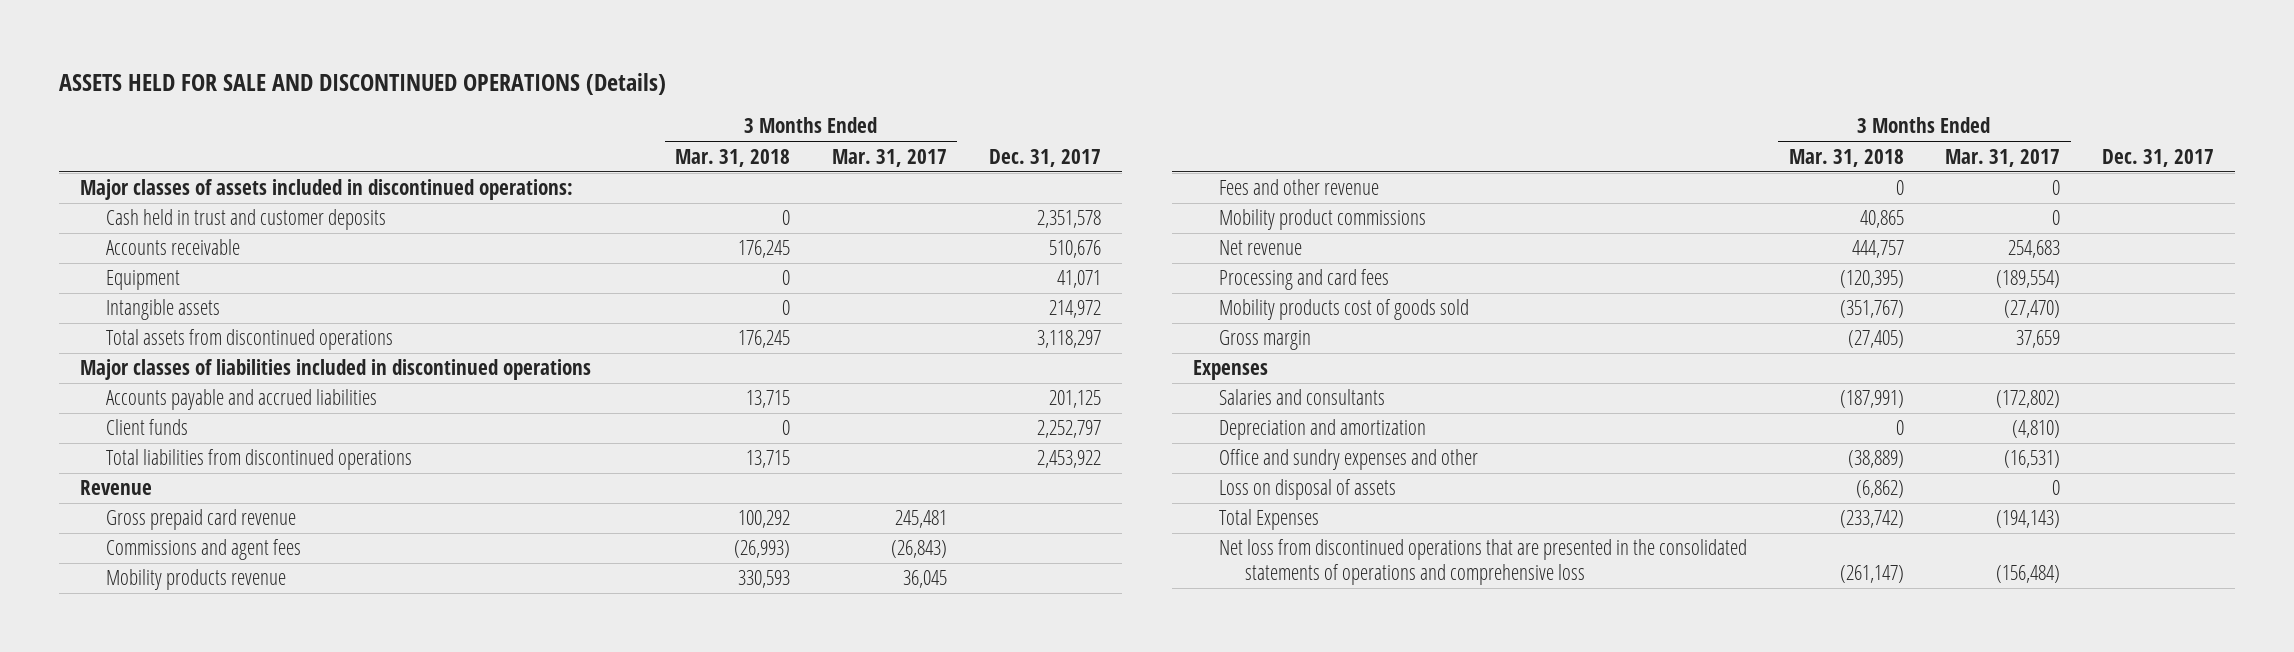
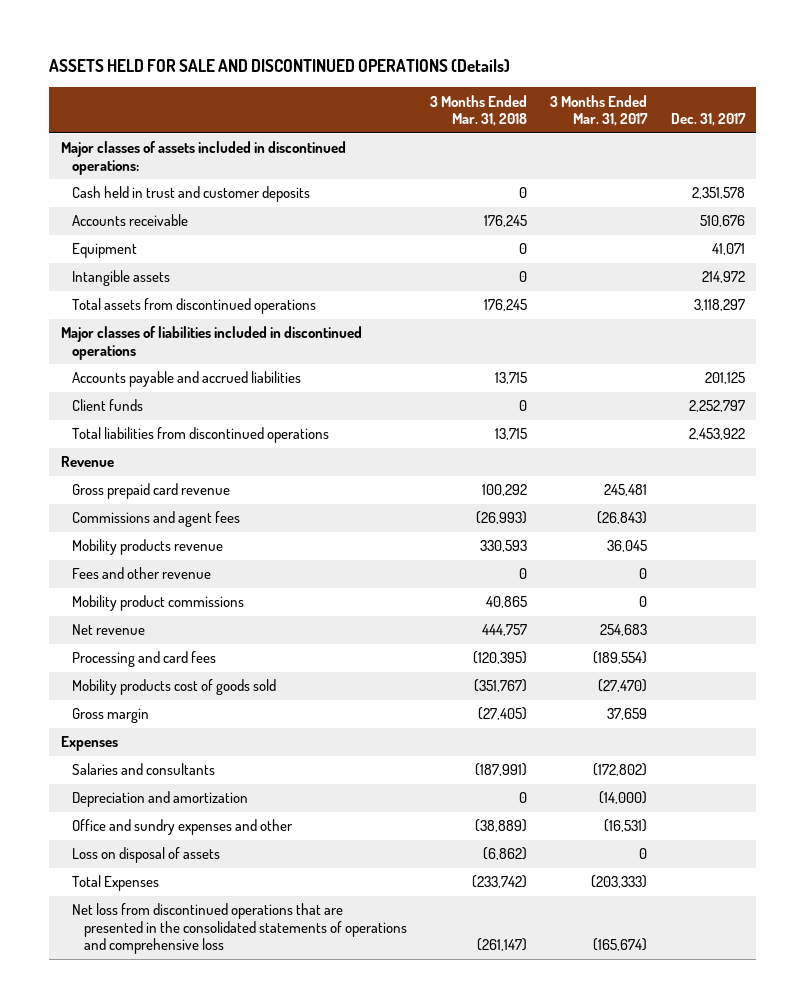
[2012,420,2061,439] (4,810) -> [599,791,648,805] (14,000)
[1996,510,2061,529] (194,143) -> [591,875,648,889] (203,333)
[1996,564,2061,583] (156,484) -> [593,938,648,952] (165,674)

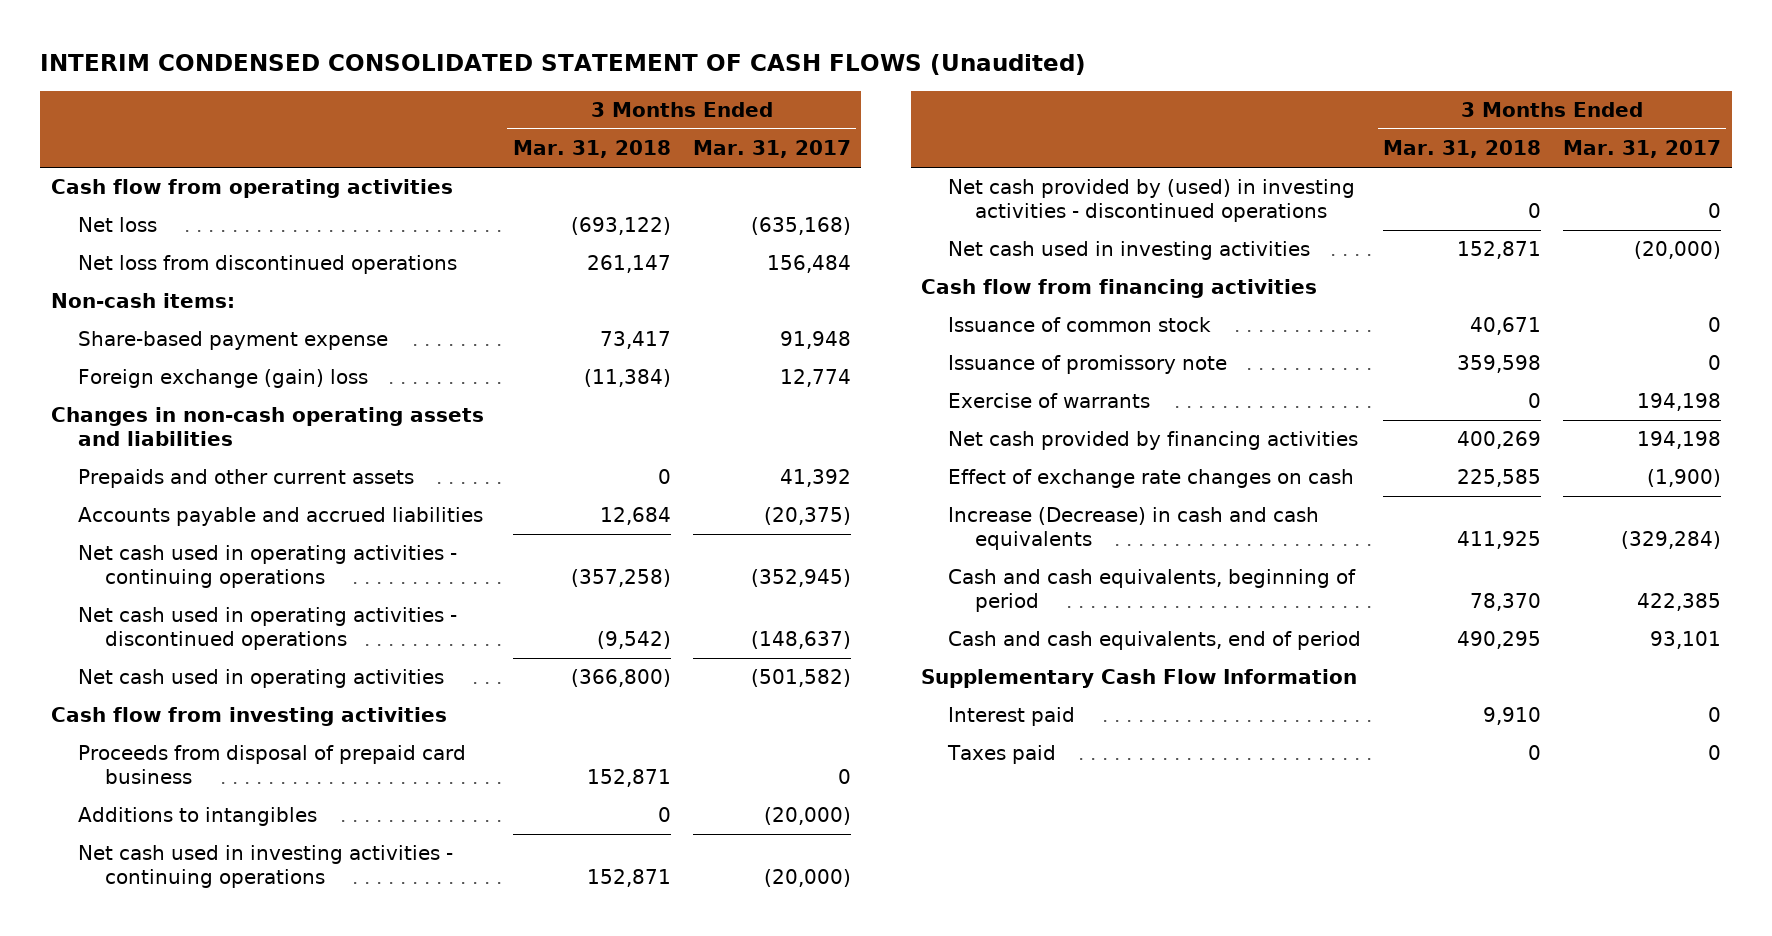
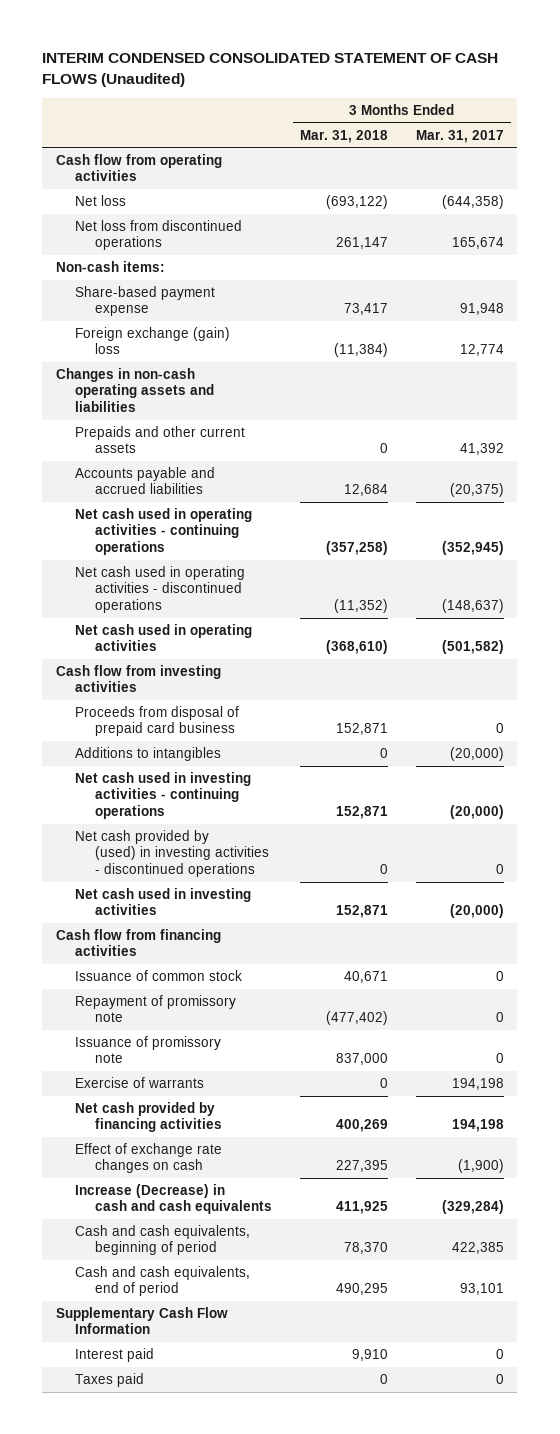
[750,217,851,236] (635,168) -> [441,195,504,210] (644,358)
[766,255,851,274] 156,484 -> [451,237,504,250] 165,674
[596,631,671,650] (9,542) -> [333,598,388,613] (11,352)
[570,669,671,688] (366,800) -> [325,640,388,655] (368,610)
none -> [75,995,237,1023] Repayment of promissory note
[1457,355,1542,374] 359,598 -> [335,1053,388,1066] 837,000
[1457,469,1542,488] 225,585 -> [335,1160,388,1173] 227,395

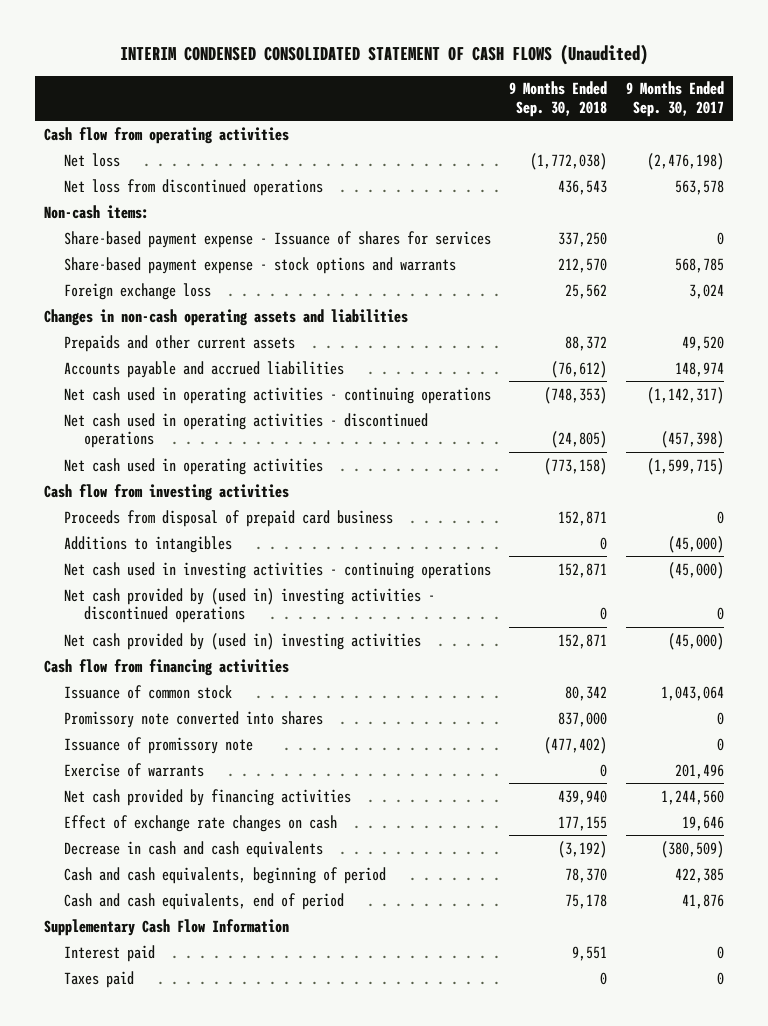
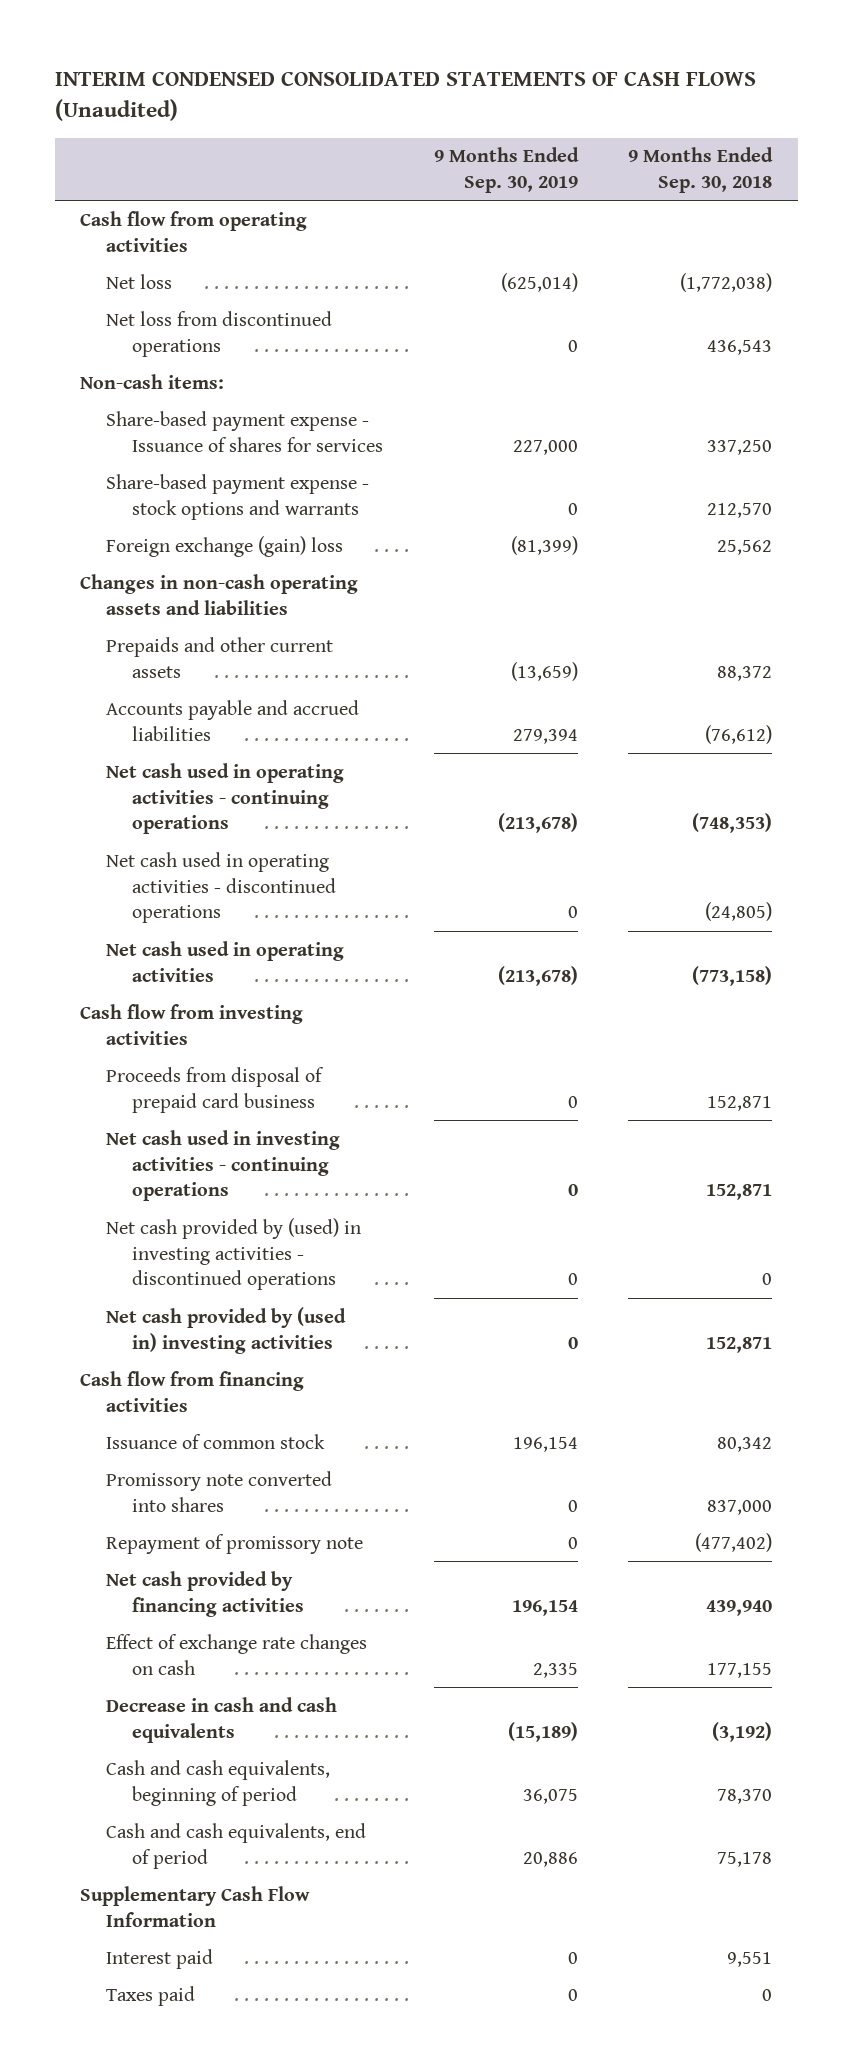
[119,43,648,65] INTERIM CONDENSED CONSOLIDATED STATEMENT OF CASH FLOWS (Unaudited) -> [54,70,756,122] INTERIM CONDENSED CONSOLIDATED STATEMENTS OF CASH FLOWS (Unaudited)
[625,81,724,117] 9 Months Ended Sep. 30, 2017 -> none
none -> [433,147,579,194] 9 Months Ended Sep. 30, 2019
[63,282,211,300] Foreign exchange loss -> [106,535,344,557] Foreign exchange (gain) loss
[63,535,232,553] Additions to intangibles -> none
[63,587,435,624] Net cash provided by (used in) investing activities - discontinued operations -> [106,1217,362,1291] Net cash provided by (used) in investing activities - discontinued operations
[63,762,204,777] Exercise of warrants -> none
[63,736,253,754] Issuance of promissory note -> [106,1533,364,1554] Repayment of promissory note

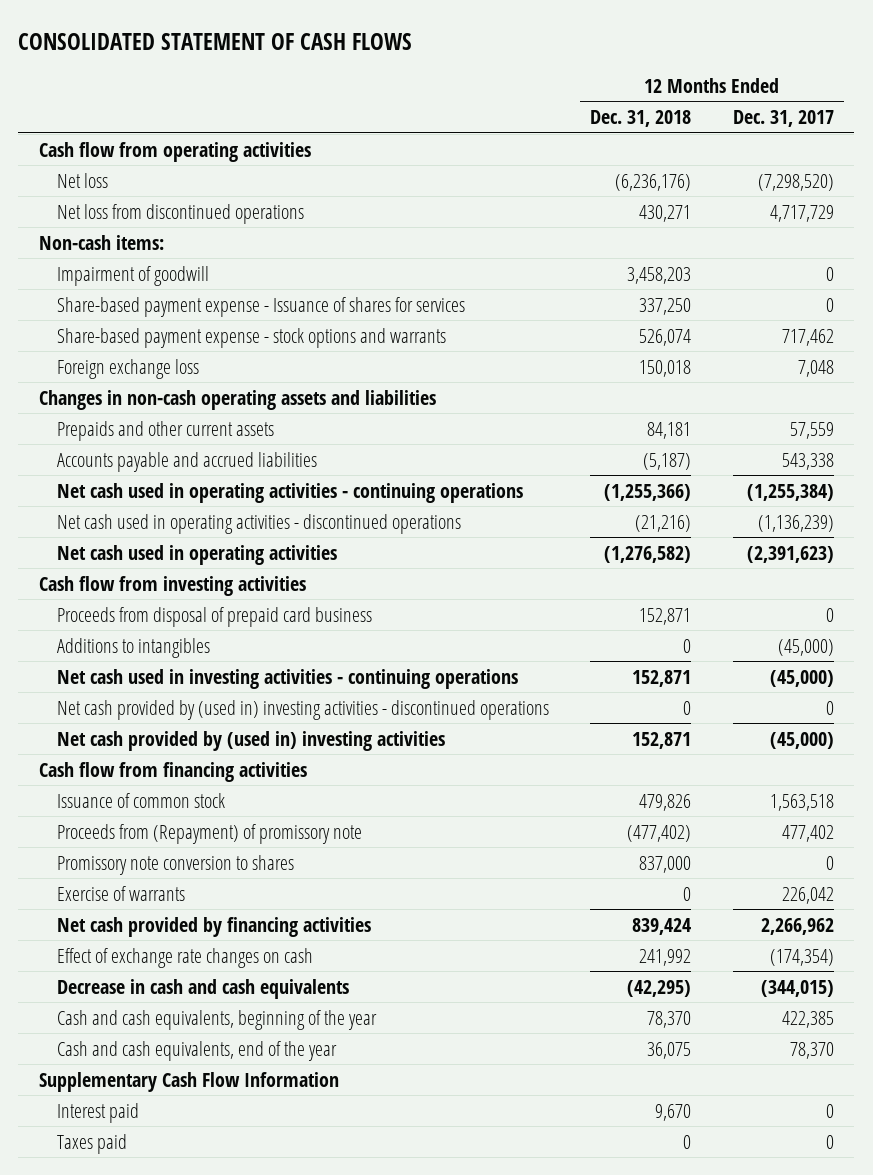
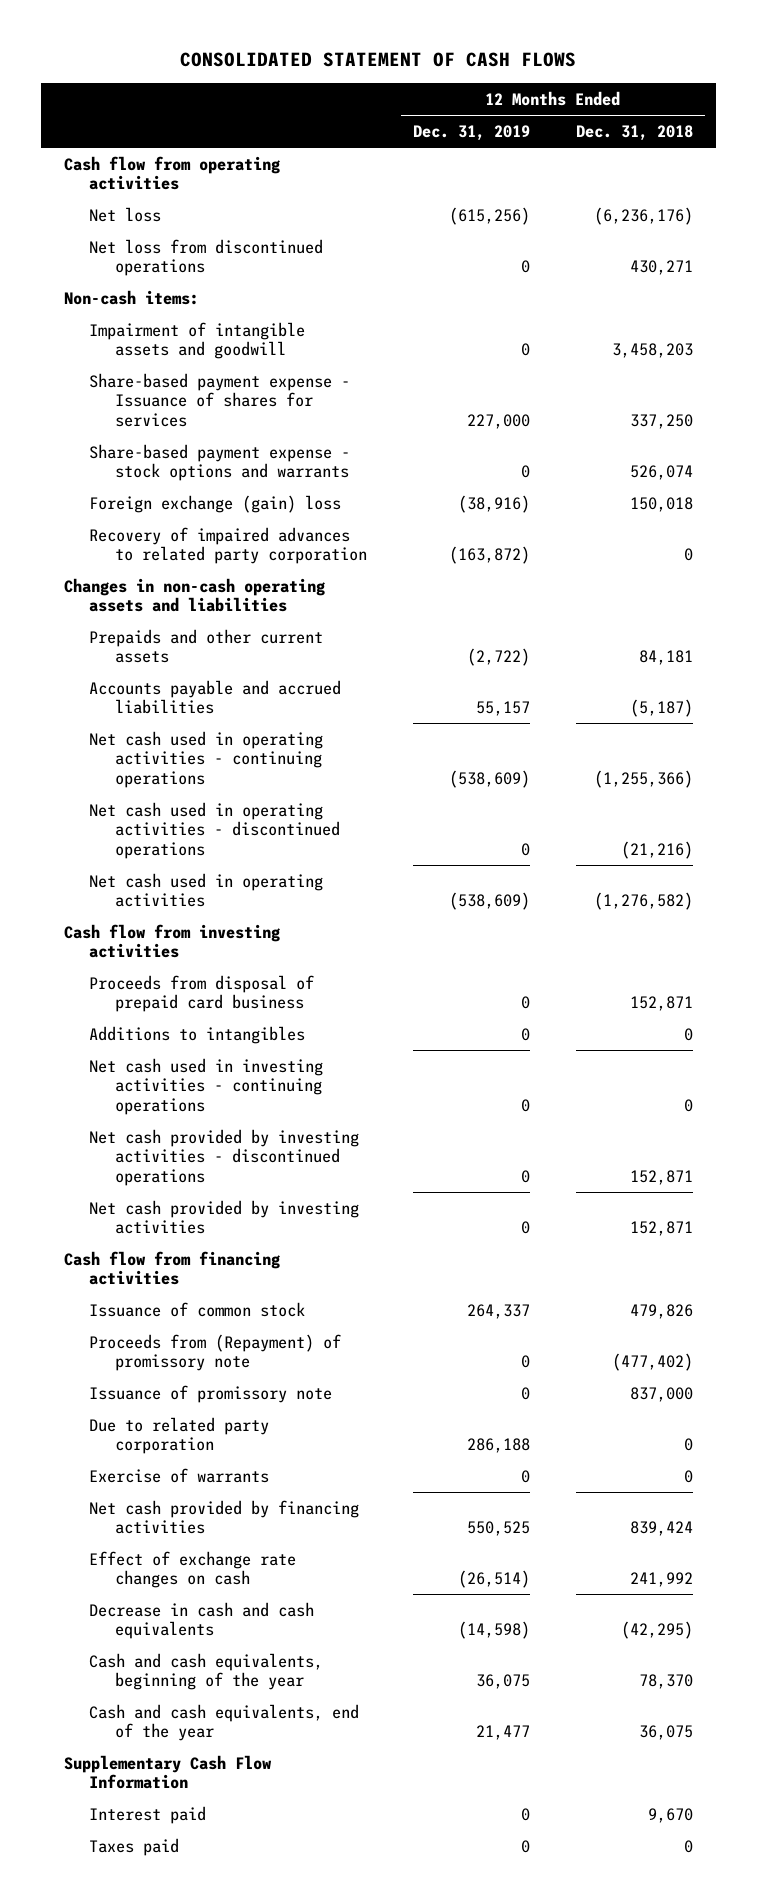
[732,110,834,128] Dec. 31, 2017 -> none
none -> [412,124,530,141] Dec. 31, 2019
[56,265,209,286] Impairment of goodwill -> [89,321,306,360] Impairment of intangible assets and goodwill
[56,358,199,379] Foreign exchange loss -> [89,494,342,513] Foreign exchange (gain) loss
none -> [89,526,367,565] Recovery of impaired advances to related party corporation
[632,669,692,687] 152,871 -> [684,1098,694,1112] 0
[56,699,549,720] Net cash provided by (used in) investing activities - discontinued operations -> [89,1128,360,1186] Net cash provided by investing activities - discontinued operations
[683,700,692,715] 0 -> [630,1169,694,1185] 152,871
[56,730,445,751] Net cash provided by (used in) investing activities -> [89,1199,360,1235] Net cash provided by investing activities
[56,854,294,875] Promissory note conversion to shares -> [89,1384,333,1403] Issuance of promissory note
none -> [89,1416,270,1455] Due to related party corporation

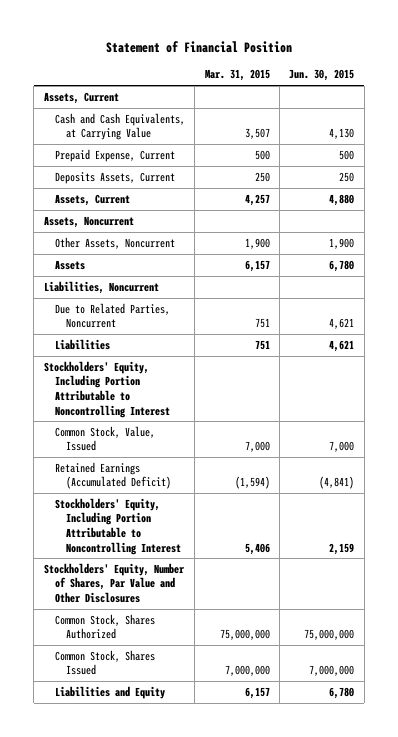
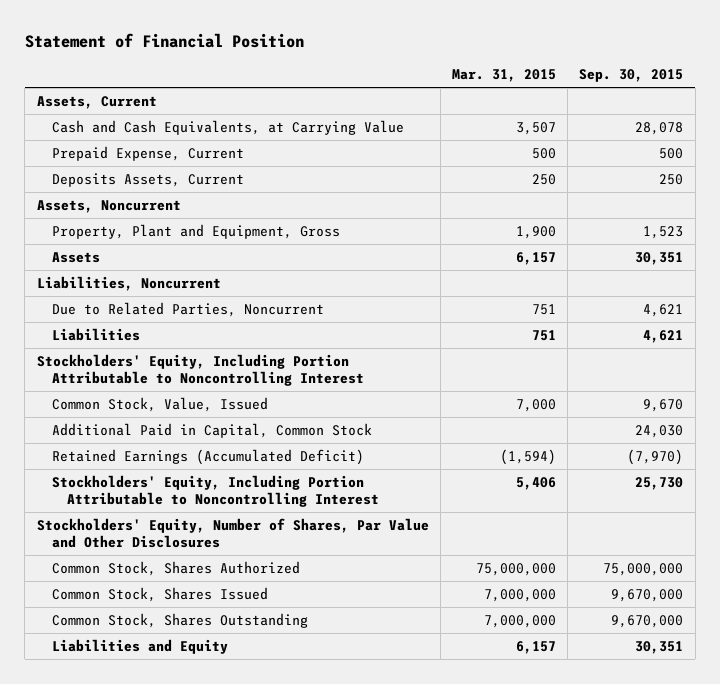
[289,69,355,82] Jun. 30, 2015 -> none
none -> [579,69,684,83] Sep. 30, 2015
[54,193,130,206] Assets, Current -> none
[54,236,175,249] Other Assets, Noncurrent -> none
none -> [51,224,340,240] Property, Plant and Equipment, Gross
none -> [51,423,372,439] Additional Paid in Capital, Common Stock
none -> [51,613,308,629] Common Stock, Shares Outstanding

